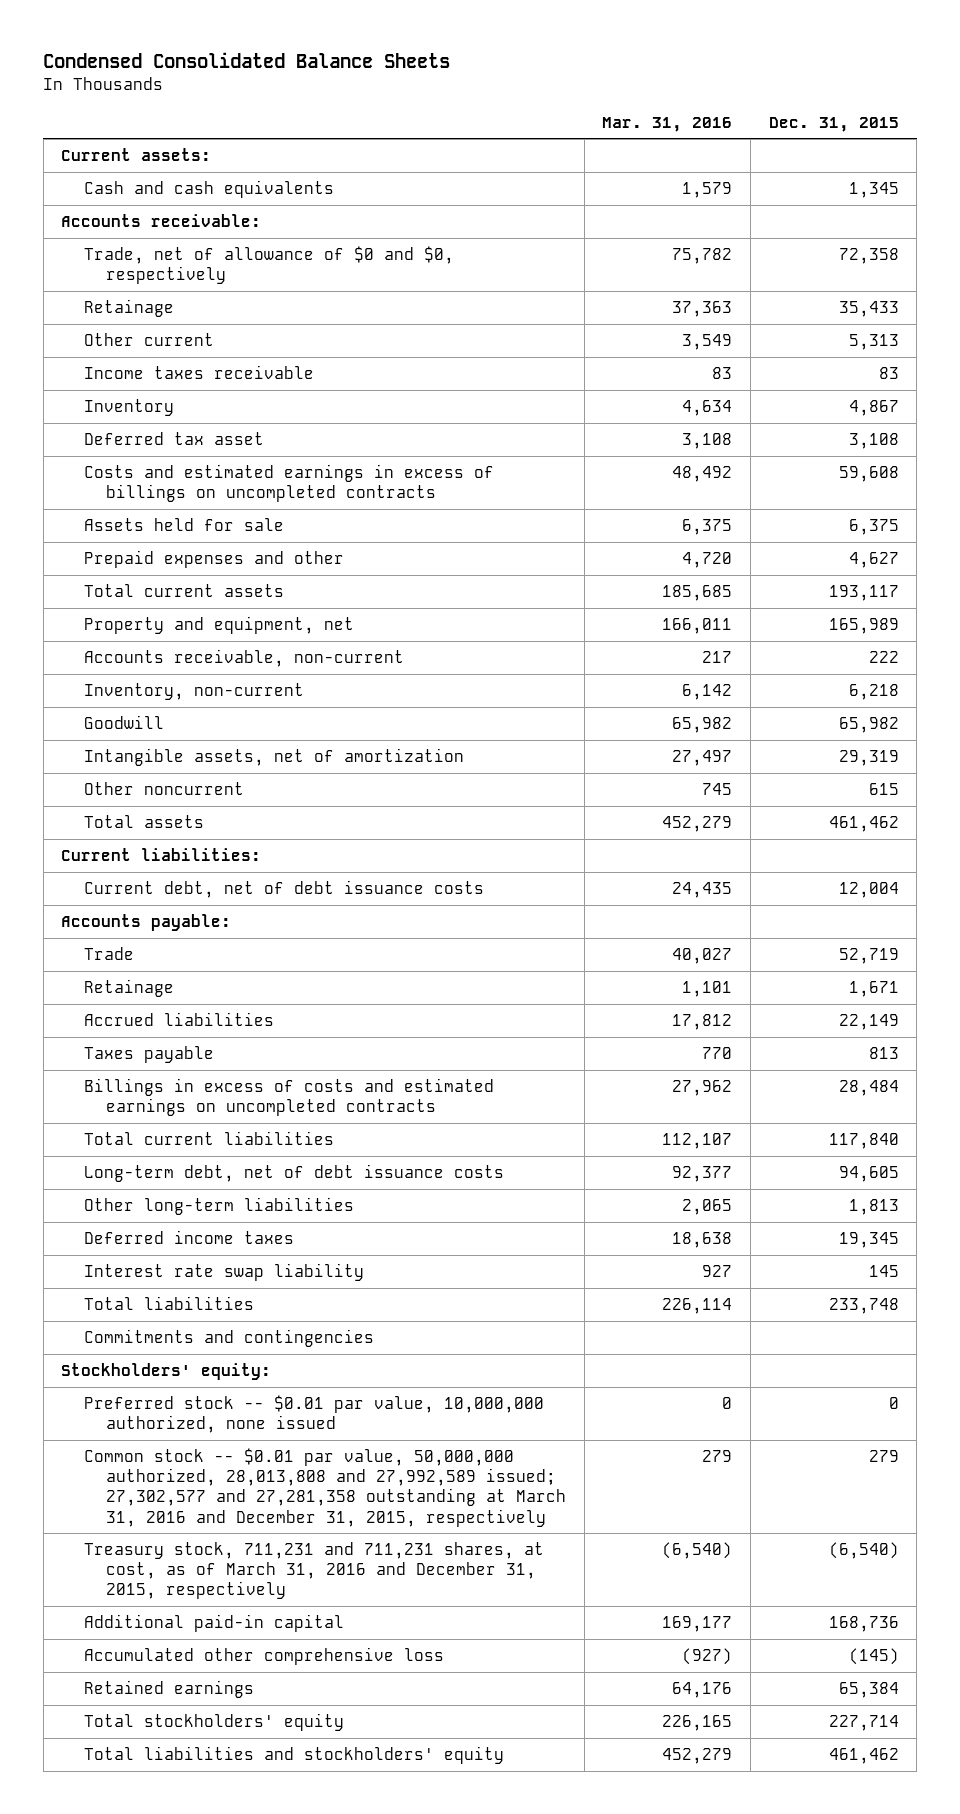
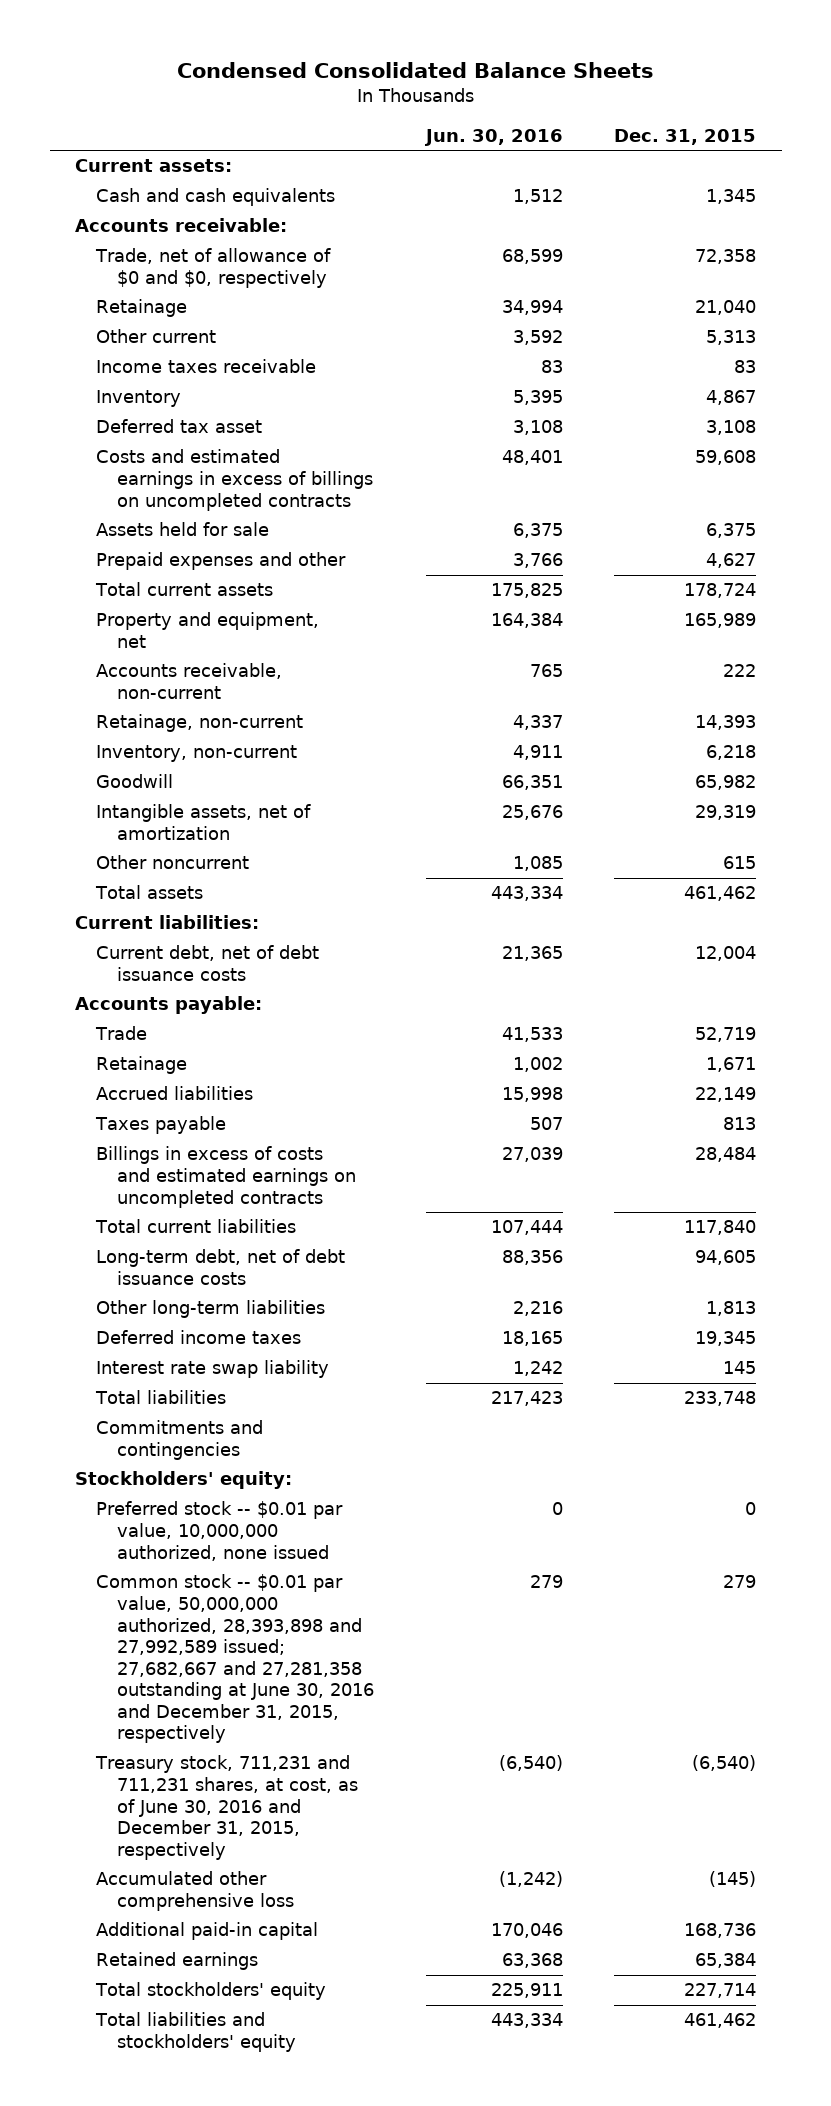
[602,116,733,132] Mar. 31, 2016 -> none
none -> [423,128,563,146] Jun. 30, 2016
[838,300,899,317] 35,433 -> [694,300,756,316] 21,040
[828,584,899,601] 193,117 -> [683,583,756,599] 178,724
none -> [96,714,304,733] Retainage, non-current
[83,1447,567,1527] Common stock -- $0.01 par value, 50,000,000 authorized, 28,013,808 and 27,992,589 issued; 27,302,577 and 27,281,358 outstanding at March 31, 2016 and December 31, 2015, respectively -> [96,1574,375,1744] Common stock -- $0.01 par value, 50,000,000 authorized, 28,393,898 and 27,992,589 issued; 27,682,667 and 27,281,358 outstanding at June 30, 2016 and December 31, 2015, respectively
[83,1541,544,1600] Treasury stock, 711,231 and 711,231 shares, at cost, as of March 31, 2016 and December 31, 2015, respectively -> [95,1755,359,1860] Treasury stock, 711,231 and 711,231 shares, at cost, as of June 30, 2016 and December 31, 2015, respectively
[83,1613,344,1632] Additional paid-in capital -> [96,1922,319,1941] Additional paid-in capital

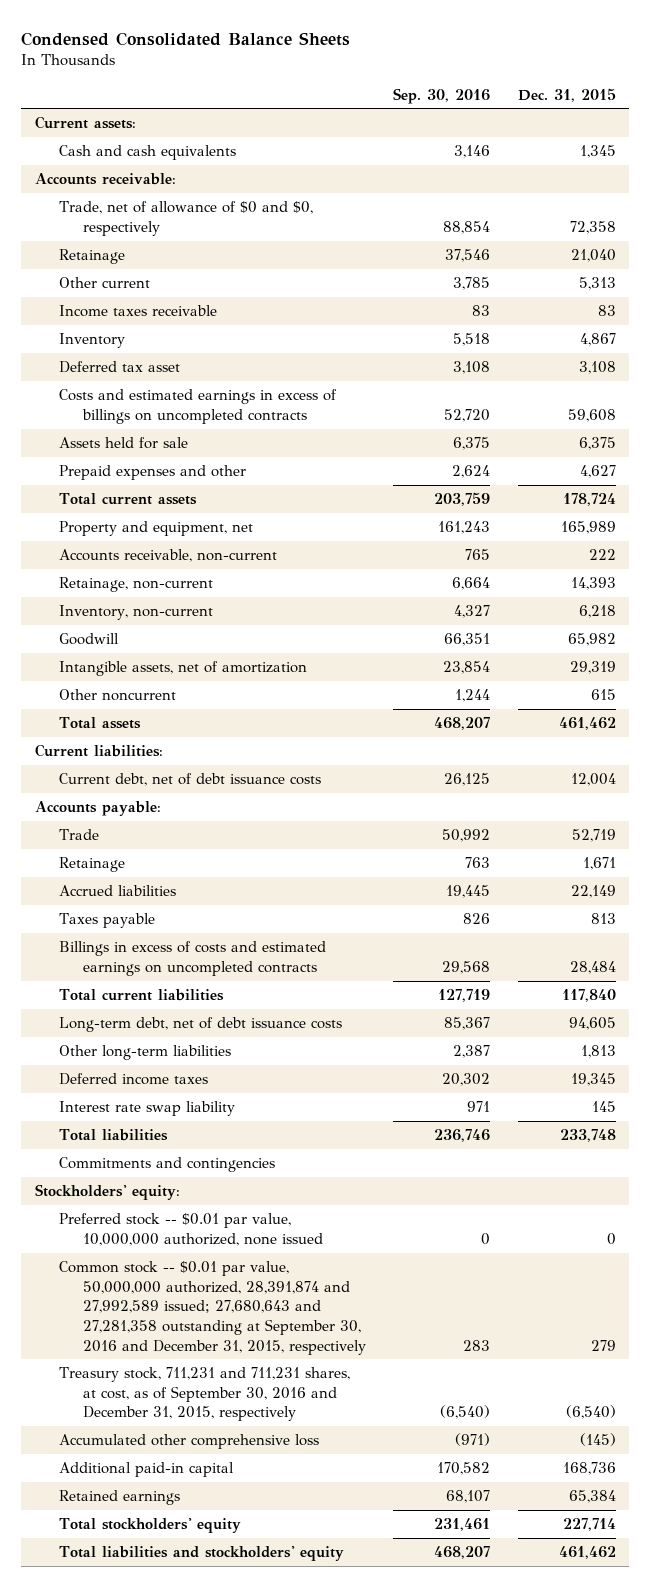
[423,128,563,146] Jun. 30, 2016 -> none
none -> [393,87,491,104] Sep. 30, 2016
[96,1574,375,1744] Common stock -- $0.01 par value, 50,000,000 authorized, 28,393,898 and 27,992,589 issued; 27,682,667 and 27,281,358 outstanding at June 30, 2016 and December 31, 2015, respectively -> [59,1261,366,1355] Common stock -- $0.01 par value, 50,000,000 authorized, 28,391,874 and 27,992,589 issued; 27,680,643 and 27,281,358 outstanding at September 30, 2016 and December 31, 2015, respectively
[95,1755,359,1860] Treasury stock, 711,231 and 711,231 shares, at cost, as of June 30, 2016 and December 31, 2015, respectively -> [59,1367,351,1422] Treasury stock, 711,231 and 711,231 shares, at cost, as of September 30, 2016 and December 31, 2015, respectively

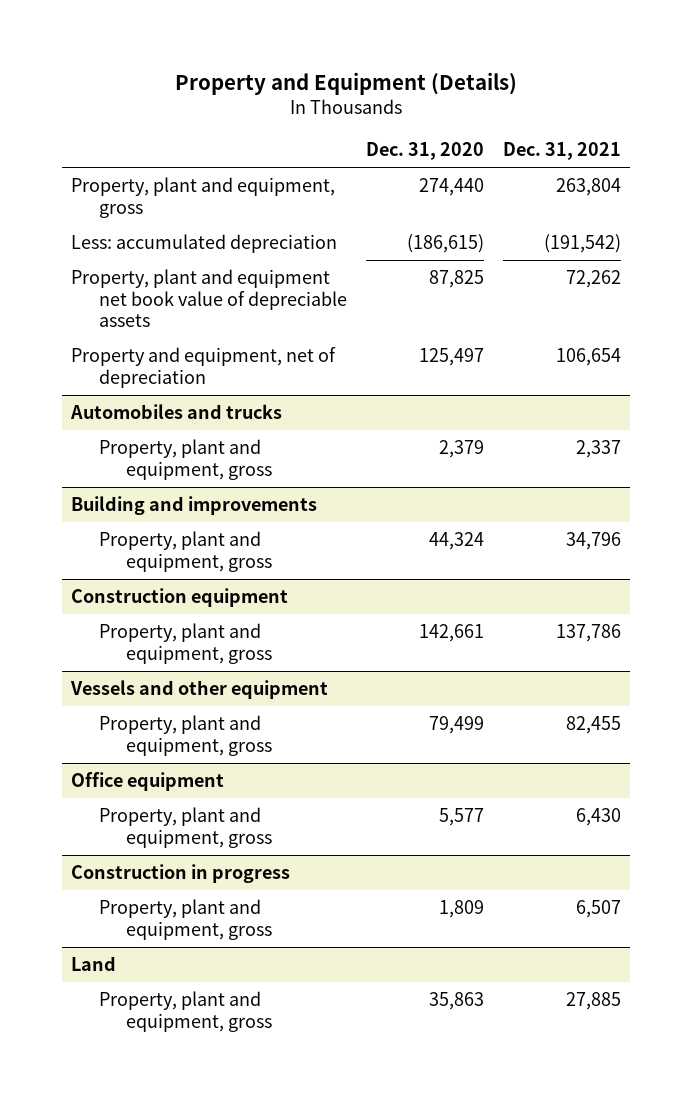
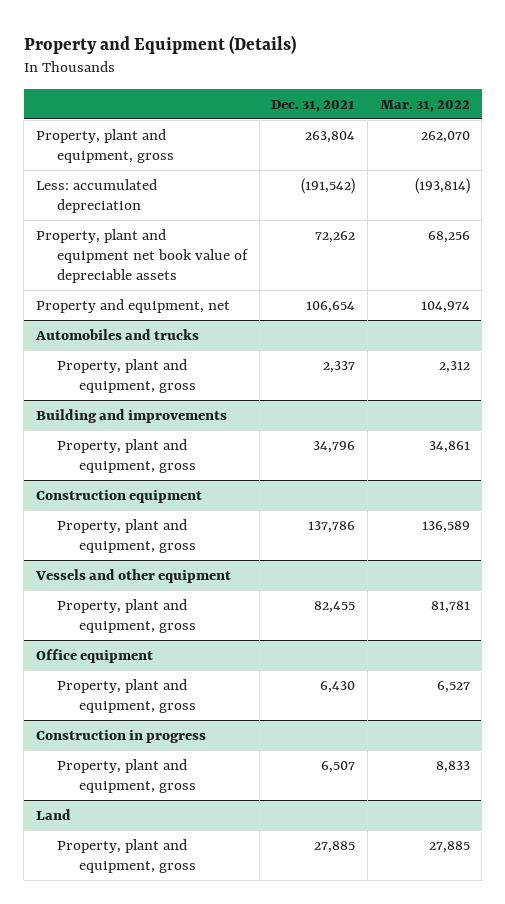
[365,142,484,161] Dec. 31, 2020 -> none
none -> [379,99,470,112] Mar. 31, 2022
[71,347,337,388] Property and equipment, net of depreciation -> [35,298,230,313] Property and equipment, net

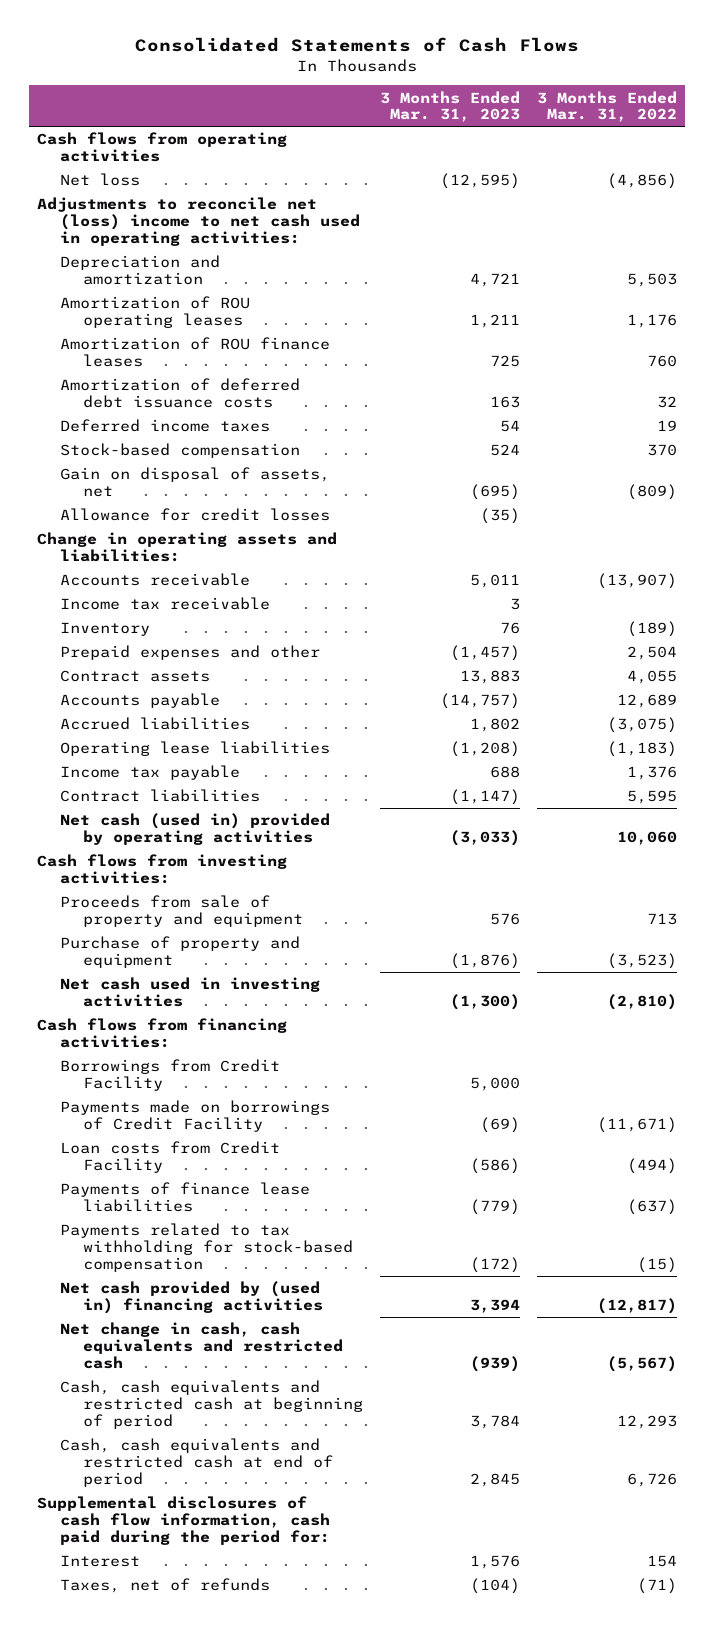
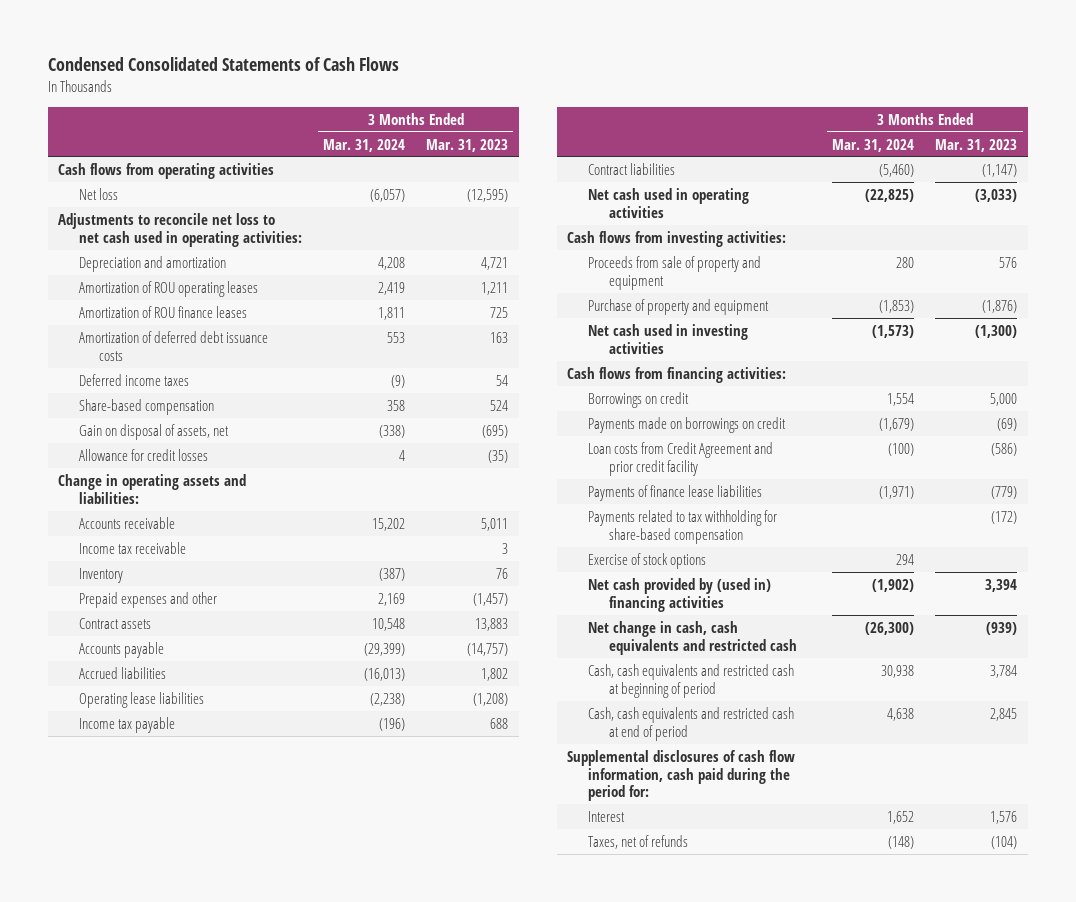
[134,37,579,53] Consolidated Statements of Cash Flows -> [47,57,399,72] Condensed Consolidated Statements of Cash Flows
[536,90,677,123] 3 Months Ended Mar. 31, 2022 -> none
none -> [322,138,405,152] Mar. 31, 2024
[37,197,361,246] Adjustments to reconcile net (loss) income to net cash used in operating activities: -> [58,212,302,247] Adjustments to reconcile net loss to net cash used in operating activities:
[60,443,301,459] Stock-based compensation -> [78,398,214,415] Share-based compensation
[60,813,331,846] Net cash (used in) provided by operating activities -> [588,187,750,218] Net cash used in operating activities
[60,1059,281,1092] Borrowings from Credit Facility -> [588,391,690,408] Borrowings on credit
[60,1100,331,1133] Payments made on borrowings of Credit Facility -> [588,416,787,433] Payments made on borrowings on credit
[60,1141,281,1174] Loan costs from Credit Facility -> [588,441,774,476] Loan costs from Credit Agreement and prior credit facility
[60,1223,353,1272] Payments related to tax withholding for stock-based compensation -> [588,509,778,544] Payments related to tax withholding for share-based compensation
none -> [588,552,707,569] Exercise of stock options

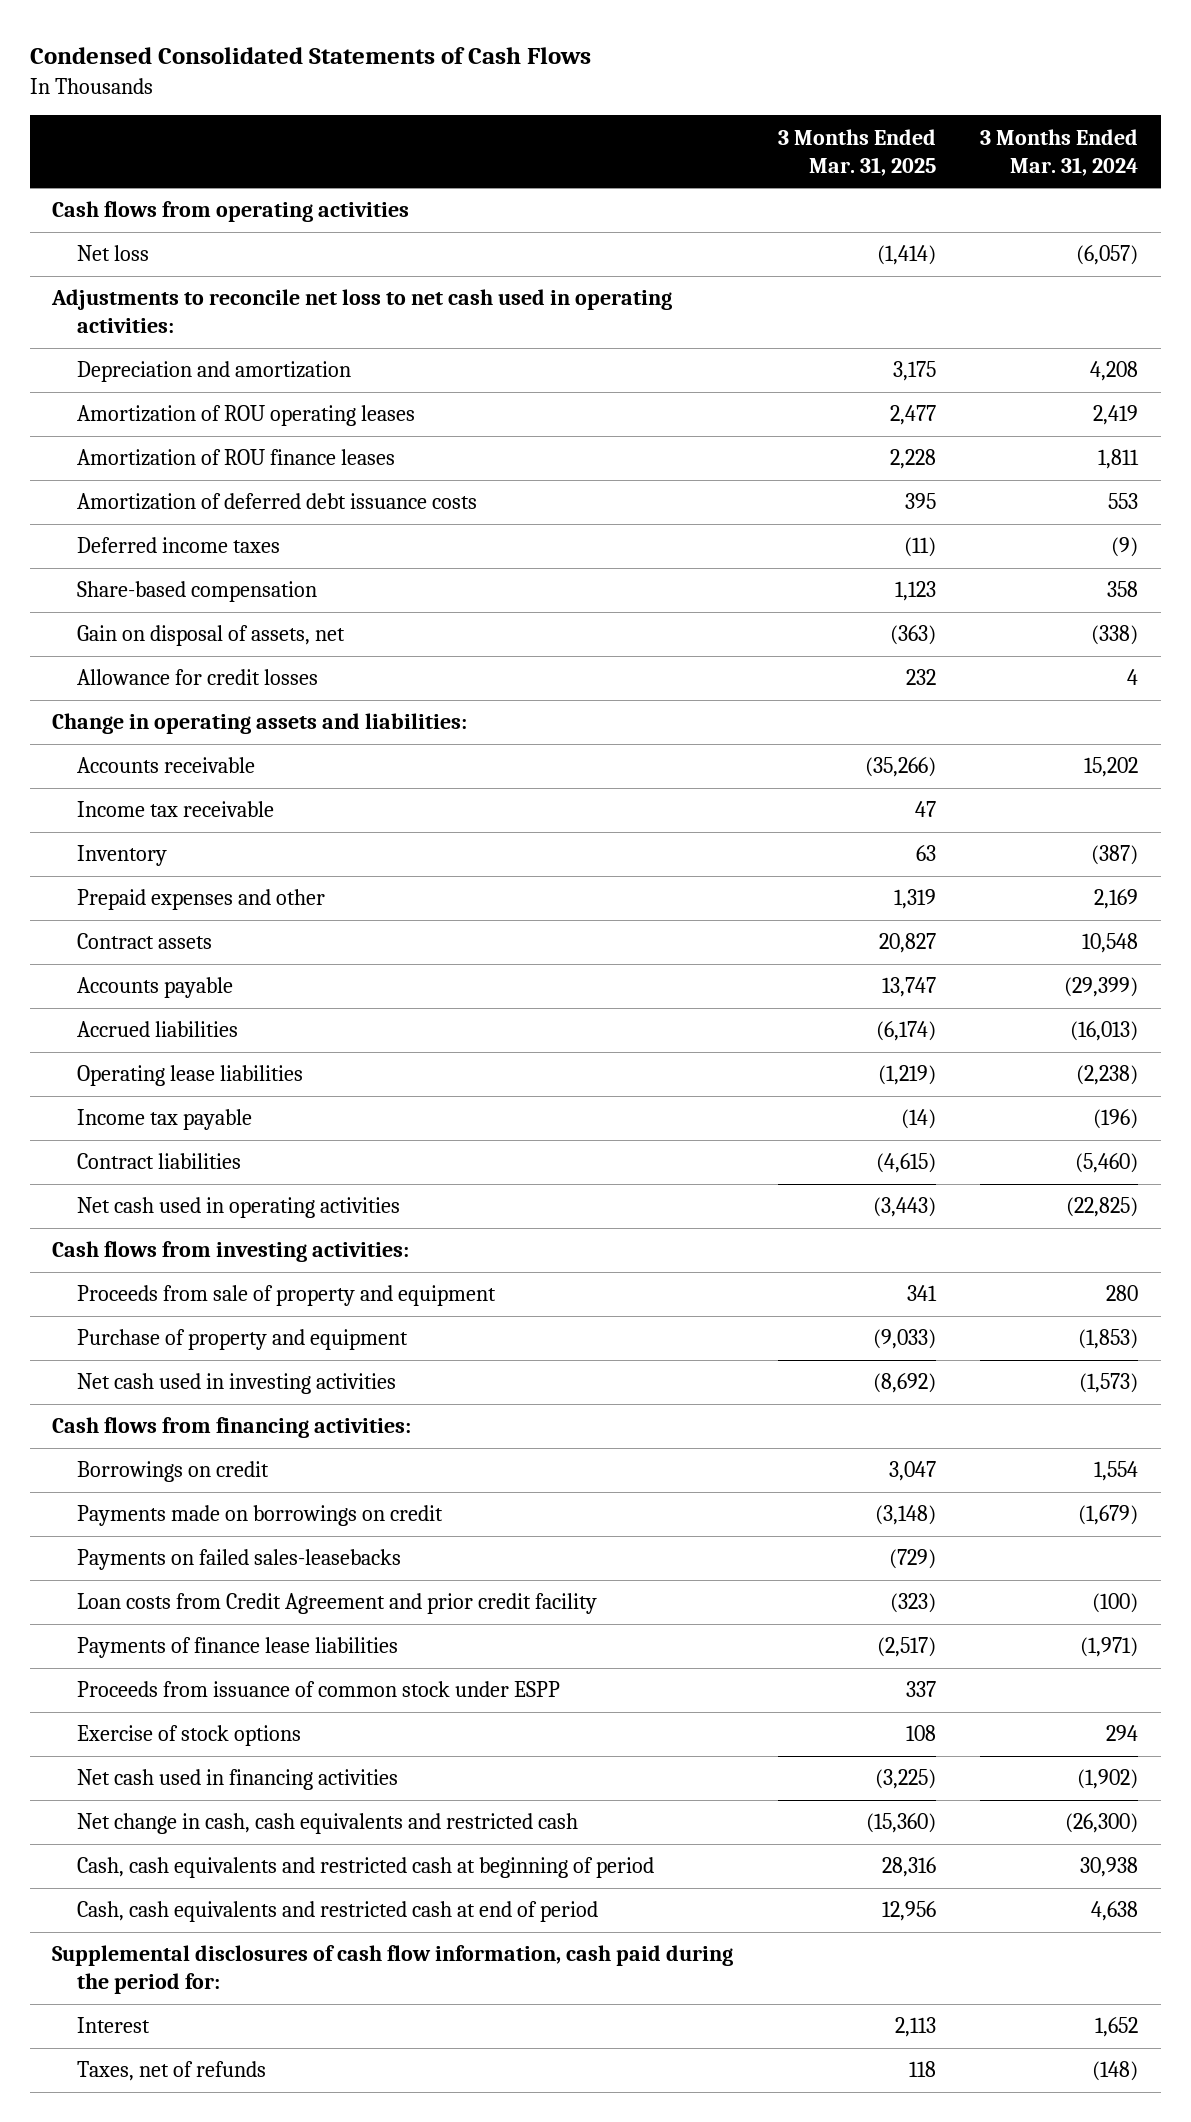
[426,138,509,152] Mar. 31, 2023 -> none
none -> [777,128,936,176] 3 Months Ended Mar. 31, 2025
none -> [77,1549,402,1571] Payments on failed sales-leasebacks
[588,509,778,544] Payments related to tax withholding for share-based compensation -> none
none -> [77,1681,561,1698] Proceeds from issuance of common stock under ESPP
[588,577,772,612] Net cash provided by (used in) financing activities -> [77,1769,399,1791] Net cash used in financing activities

